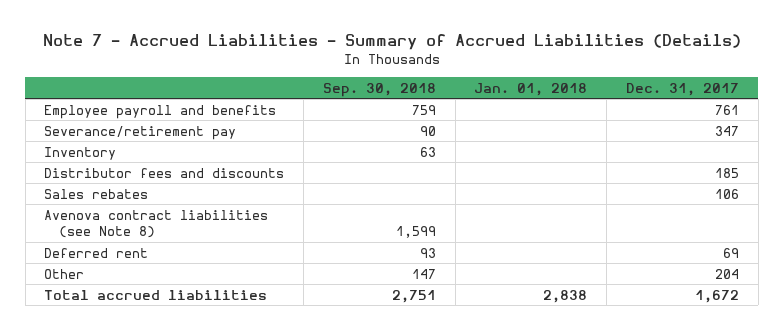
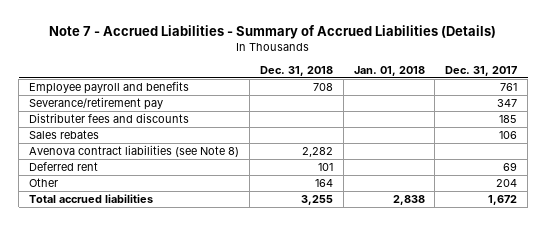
[322,82,436,97] Sep. 30, 2018 -> none
none -> [259,65,333,76] Dec. 31, 2018
[44,146,117,160] Inventory -> none
[44,167,285,178] Distributor fees and discounts -> [28,113,189,124] Distributer fees and discounts

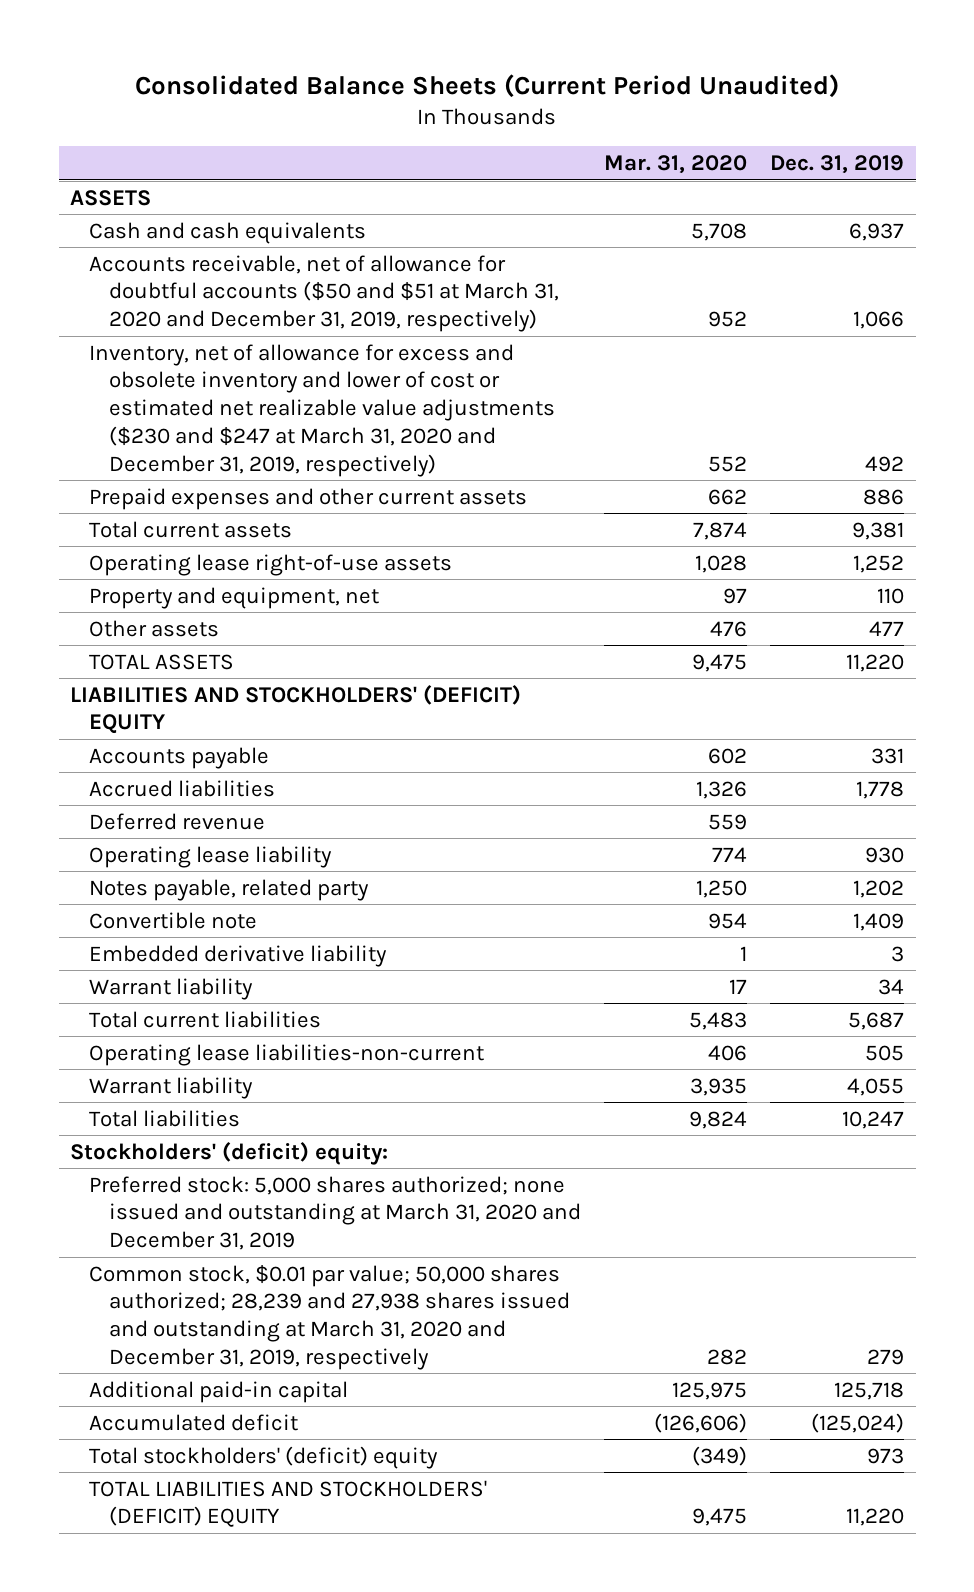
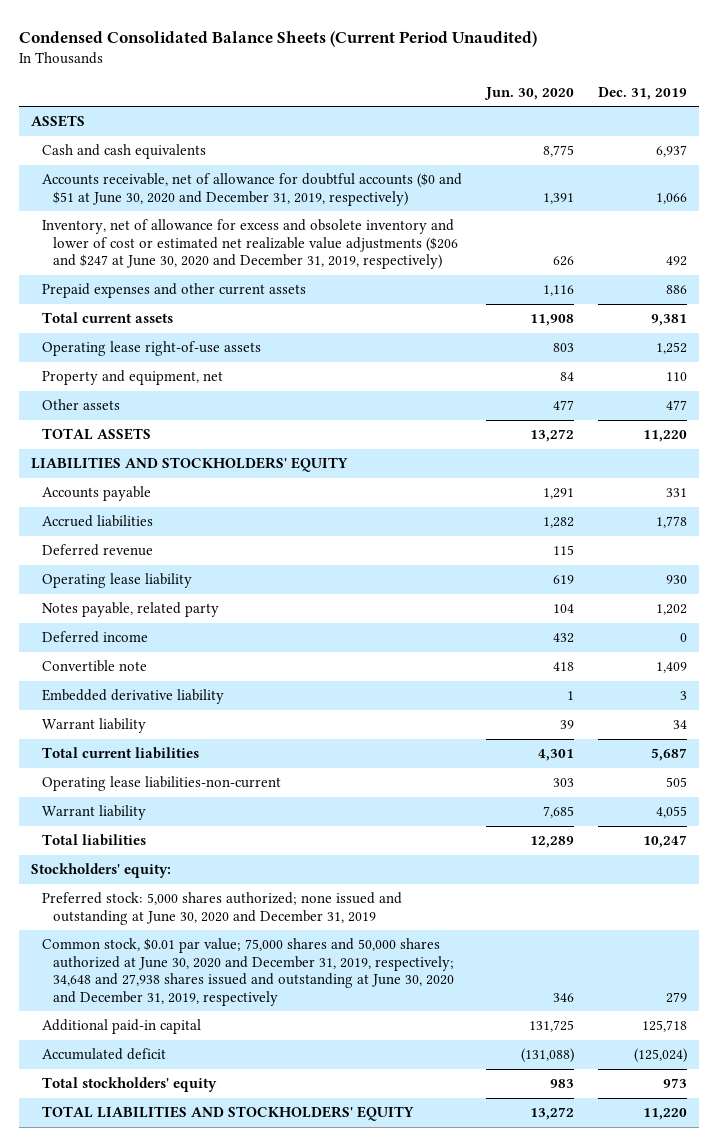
[135,73,840,98] Consolidated Balance Sheets (Current Period Unaudited) -> [19,30,538,47] Condensed Consolidated Balance Sheets (Current Period Unaudited)
[603,155,747,175] Mar. 31, 2020 -> none
none -> [484,87,575,101] Jun. 30, 2020
[89,254,559,333] Accounts receivable, net of allowance for doubtful accounts ($50 and $51 at March 31, 2020 and December 31, 2019, respectively) -> [42,173,463,206] Accounts receivable, net of allowance for doubtful accounts ($0 and $51 at June 30, 2020 and December 31, 2019, respectively)
[89,343,555,477] Inventory, net of allowance for excess and obsolete inventory and lower of cost or estimated net realizable value adjustments ($230 and $247 at March 31, 2020 and December 31, 2019, respectively) -> [42,219,459,270] Inventory, net of allowance for excess and obsolete inventory and lower of cost or estimated net realizable value adjustments ($206 and $247 at June 30, 2020 and December 31, 2019, respectively)
[70,684,522,735] LIABILITIES AND STOCKHOLDERS' (DEFICIT) EQUITY -> [31,457,349,473] LIABILITIES AND STOCKHOLDERS' EQUITY
none -> [42,631,149,644] Deferred income
[70,1141,389,1165] Stockholders' (deficit) equity: -> [31,863,172,879] Stockholders' equity:
[89,1175,581,1251] Preferred stock: 5,000 shares authorized; none issued and outstanding at March 31, 2020 and December 31, 2019 -> [42,892,403,925] Preferred stock: 5,000 shares authorized; none issued and outstanding at June 30, 2020 and December 31, 2019
[89,1264,570,1370] Common stock, $0.01 par value; 50,000 shares authorized; 28,239 and 27,938 shares issued and outstanding at March 31, 2020 and December 31, 2019, respectively -> [42,938,455,1007] Common stock, $0.01 par value; 75,000 shares and 50,000 shares authorized at June 30, 2020 and December 31, 2019, respectively; 34,648 and 27,938 shares issued and outstanding at June 30, 2020 and December 31, 2019, respectively
[89,1445,439,1469] Total stockholders' (deficit) equity -> [42,1077,218,1093] Total stockholders' equity
[89,1479,488,1528] TOTAL LIABILITIES AND STOCKHOLDERS' (DEFICIT) EQUITY -> [42,1106,415,1122] TOTAL LIABILITIES AND STOCKHOLDERS' EQUITY

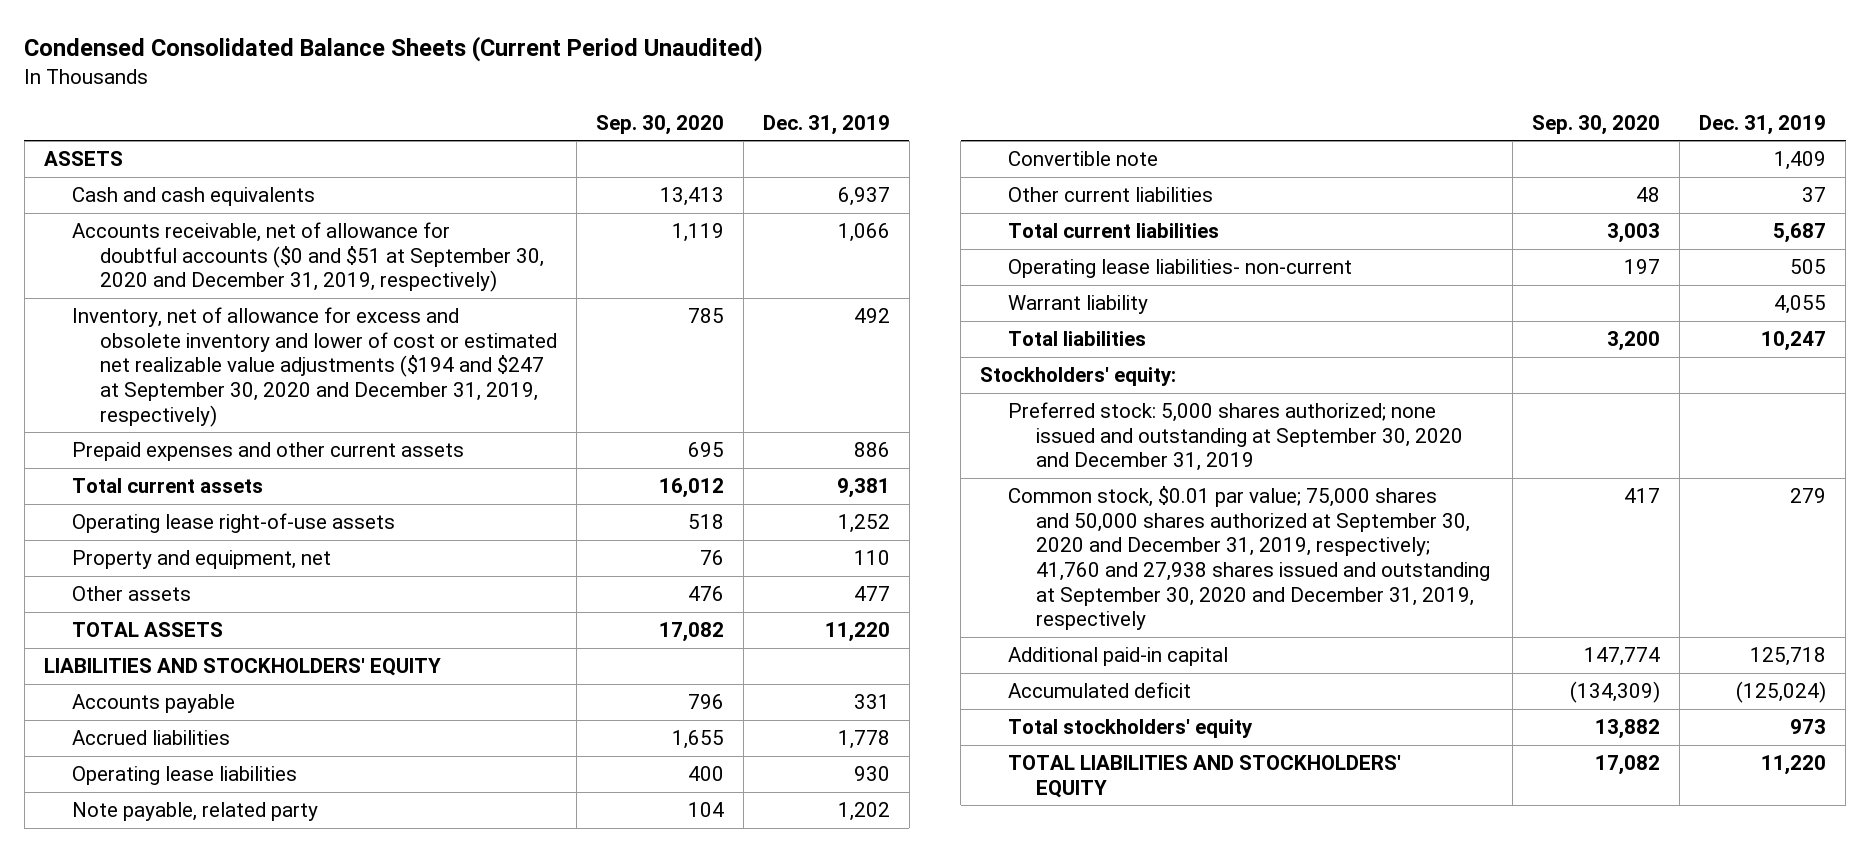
[484,87,575,101] Jun. 30, 2020 -> none
none -> [595,114,724,135] Sep. 30, 2020
[42,173,463,206] Accounts receivable, net of allowance for doubtful accounts ($0 and $51 at June 30, 2020 and December 31, 2019, respectively) -> [71,222,544,293] Accounts receivable, net of allowance for doubtful accounts ($0 and $51 at September 30, 2020 and December 31, 2019, respectively)
[42,219,459,270] Inventory, net of allowance for excess and obsolete inventory and lower of cost or estimated net realizable value adjustments ($206 and $247 at June 30, 2020 and December 31, 2019, respectively) -> [71,307,557,427] Inventory, net of allowance for excess and obsolete inventory and lower of cost or estimated net realizable value adjustments ($194 and $247 at September 30, 2020 and December 31, 2019, respectively)
[42,544,154,557] Deferred revenue -> none
[42,631,149,644] Deferred income -> none
[42,573,193,589] Operating lease liability -> [71,766,297,786] Operating lease liabilities
[42,602,220,618] Notes payable, related party -> [71,802,318,822] Note payable, related party
[42,689,225,705] Embedded derivative liability -> none
[42,718,147,734] Warrant liability -> none
none -> [1008,187,1214,203] Other current liabilities
[42,776,282,792] Operating lease liabilities-non-current -> [1008,259,1353,279] Operating lease liabilities- non-current
[42,892,403,925] Preferred stock: 5,000 shares authorized; none issued and outstanding at June 30, 2020 and December 31, 2019 -> [1008,402,1464,472] Preferred stock: 5,000 shares authorized; none issued and outstanding at September 30, 2020 and December 31, 2019
[42,938,455,1007] Common stock, $0.01 par value; 75,000 shares and 50,000 shares authorized at June 30, 2020 and December 31, 2019, respectively; 34,648 and 27,938 shares issued and outstanding at June 30, 2020 and December 31, 2019, respectively -> [1008,486,1491,631] Common stock, $0.01 par value; 75,000 shares and 50,000 shares authorized at September 30, 2020 and December 31, 2019, respectively; 41,760 and 27,938 shares issued and outstanding at September 30, 2020 and December 31, 2019, respectively

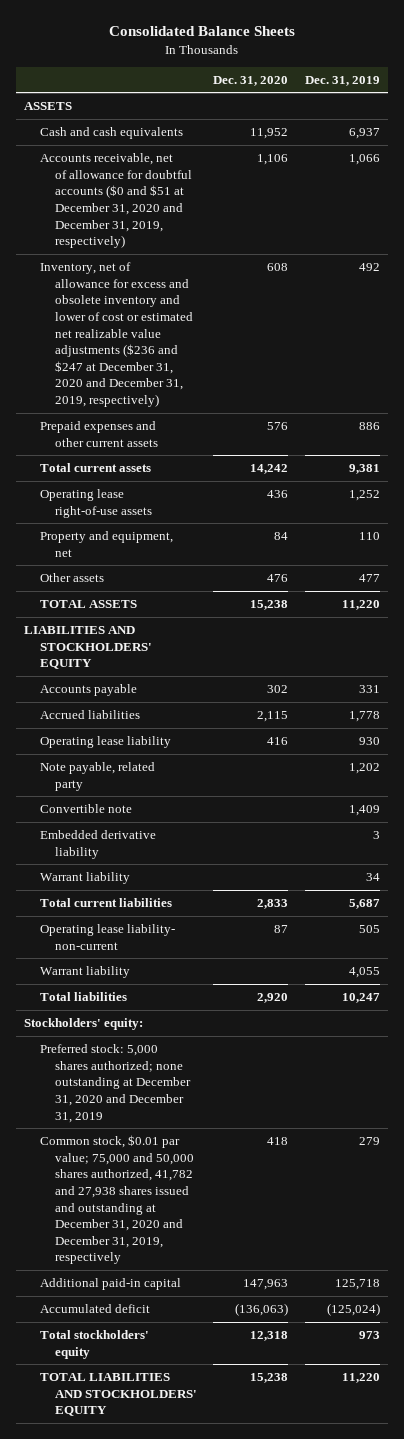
[24,36,764,63] Condensed Consolidated Balance Sheets (Current Period Unaudited) -> [109,26,296,37] Consolidated Balance Sheets
[595,114,724,135] Sep. 30, 2020 -> none
none -> [213,75,289,86] Dec. 31, 2020
[71,222,544,293] Accounts receivable, net of allowance for doubtful accounts ($0 and $51 at September 30, 2020 and December 31, 2019, respectively) -> [39,153,192,249] Accounts receivable, net of allowance for doubtful accounts ($0 and $51 at December 31, 2020 and December 31, 2019, respectively)
[71,307,557,427] Inventory, net of allowance for excess and obsolete inventory and lower of cost or estimated net realizable value adjustments ($194 and $247 at September 30, 2020 and December 31, 2019, respectively) -> [39,262,193,408] Inventory, net of allowance for excess and obsolete inventory and lower of cost or estimated net realizable value adjustments ($236 and $247 at December 31, 2020 and December 31, 2019, respectively)
[71,766,297,786] Operating lease liabilities -> [39,736,171,749] Operating lease liability
[1008,187,1214,203] Other current liabilities -> none
none -> [39,830,156,859] Embedded derivative liability
none -> [39,872,130,885] Warrant liability
[1008,259,1353,279] Operating lease liabilities- non-current -> [39,924,175,950] Operating lease liability- non-current
[1008,402,1464,472] Preferred stock: 5,000 shares authorized; none issued and outstanding at September 30, 2020 and December 31, 2019 -> [39,1044,191,1123] Preferred stock: 5,000 shares authorized; none outstanding at December 31, 2020 and December 31, 2019
[1008,486,1491,631] Common stock, $0.01 par value; 75,000 shares and 50,000 shares authorized at September 30, 2020 and December 31, 2019, respectively; 41,760 and 27,938 shares issued and outstanding at September 30, 2020 and December 31, 2019, respectively -> [39,1135,194,1265] Common stock, $0.01 par value; 75,000 and 50,000 shares authorized, 41,782 and 27,938 shares issued and outstanding at December 31, 2020 and December 31, 2019, respectively

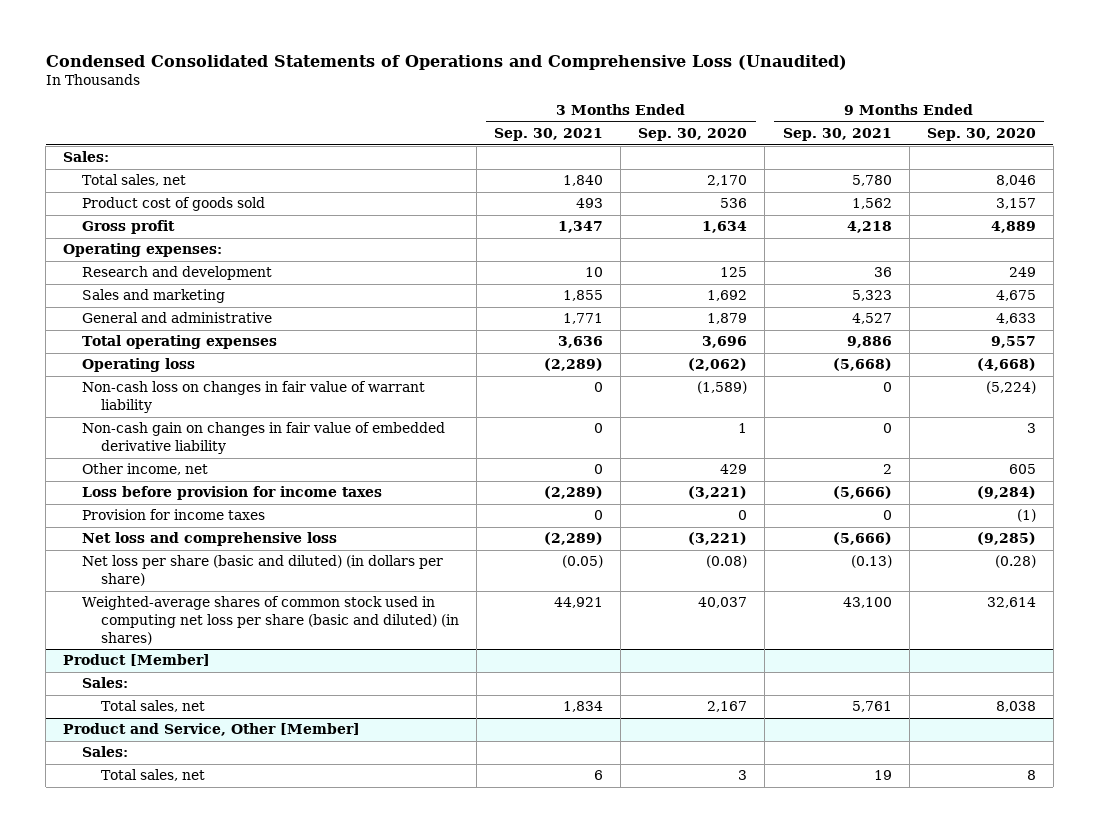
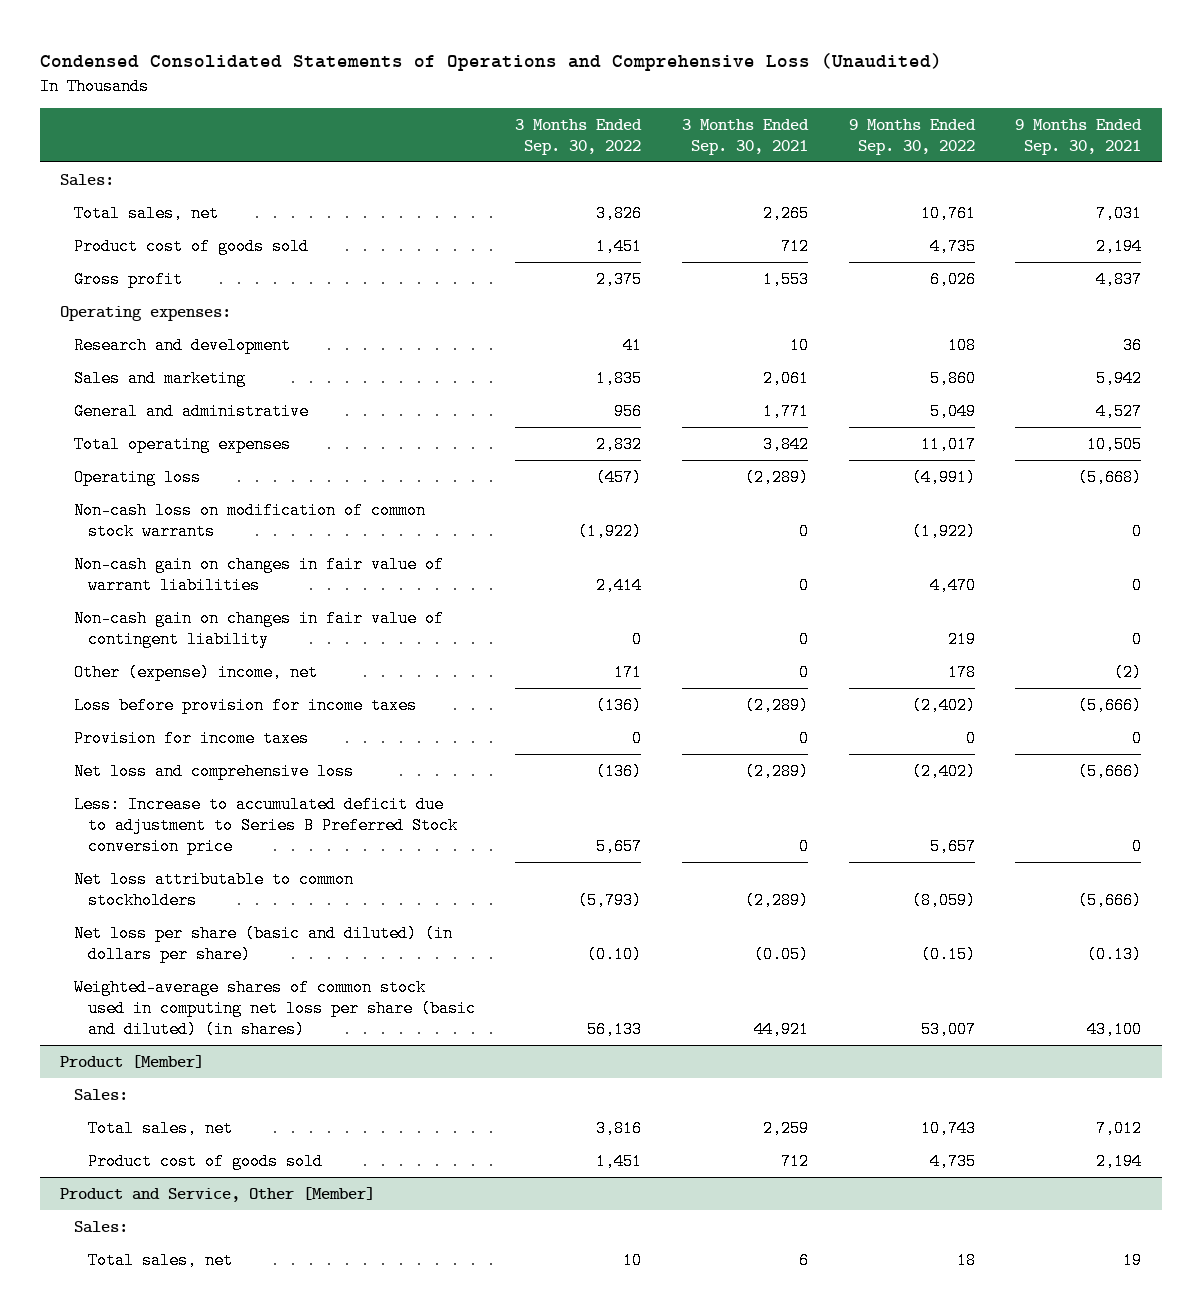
[638,128,748,142] Sep. 30, 2020 -> none
[926,128,1036,142] Sep. 30, 2020 -> none
none -> [515,118,643,155] 3 Months Ended Sep. 30, 2022
none -> [848,118,976,155] 9 Months Ended Sep. 30, 2022
[563,175,604,187] 1,840 -> [762,204,809,222] 2,265
[851,175,892,187] 5,780 -> [1096,204,1143,222] 7,031
[576,198,604,209] 493 -> [780,237,809,255] 712
[851,198,892,210] 1,562 -> [1096,237,1143,255] 2,194
[558,221,604,234] 1,347 -> [762,270,809,288] 1,553
[846,221,892,234] 4,218 -> [1096,270,1143,288] 4,837
[563,290,604,302] 1,855 -> [762,369,809,387] 2,061
[851,290,892,302] 5,323 -> [1096,369,1143,387] 5,942
[558,336,604,349] 3,636 -> [762,435,809,453] 3,842
[846,336,892,349] 9,886 -> [1087,435,1143,453] 10,505
none -> [73,501,426,540] Non-cash loss on modification of common stock warrants
[82,381,426,414] Non-cash loss on changes in fair value of warrant liability -> [73,555,444,594] Non-cash gain on changes in fair value of warrant liabilities
[82,422,446,455] Non-cash gain on changes in fair value of embedded derivative liability -> [73,609,444,648] Non-cash gain on changes in fair value of contingent liability
[82,463,209,476] Other income, net -> [73,663,318,681] Other (expense) income, net
[882,464,892,475] 2 -> [1114,663,1143,681] (2)
none -> [73,795,458,855] Less: Increase to accumulated deficit due to adjustment to Series B Preferred Stock conversion price
none -> [73,870,354,909] Net loss attributable to common stockholders
[563,701,604,713] 1,834 -> [762,1119,809,1137] 2,259
[851,701,892,713] 5,761 -> [1096,1119,1143,1137] 7,012
none -> [87,1152,323,1170] Product cost of goods sold

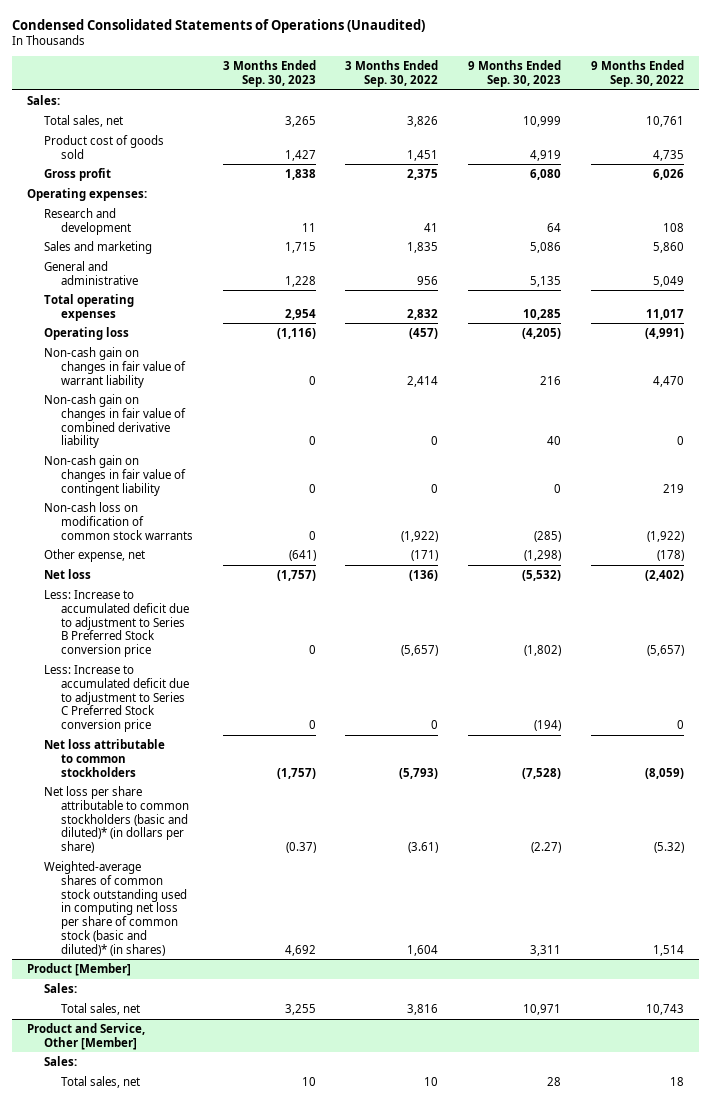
[39,53,942,72] Condensed Consolidated Statements of Operations and Comprehensive Loss (Unaudited) -> [12,18,426,33] Condensed Consolidated Statements of Operations (Unaudited)
[681,118,809,155] 3 Months Ended Sep. 30, 2021 -> none
[1015,118,1143,155] 9 Months Ended Sep. 30, 2021 -> none
none -> [222,60,316,88] 3 Months Ended Sep. 30, 2023
none -> [468,60,562,88] 9 Months Ended Sep. 30, 2023
[73,555,444,594] Non-cash gain on changes in fair value of warrant liabilities -> [43,346,186,388] Non-cash gain on changes in fair value of warrant liability
none -> [43,393,186,449] Non-cash gain on changes in fair value of combined derivative liability
[73,729,309,747] Provision for income taxes -> none
[73,762,354,780] Net loss and comprehensive loss -> none
[73,501,426,540] Non-cash loss on modification of common stock warrants -> [43,501,193,540] Non-cash loss on modification of common stock warrants
[73,663,318,681] Other (expense) income, net -> [43,548,145,562] Other expense, net
[614,663,643,681] 171 -> [411,549,439,561] (171)
[947,663,976,681] 178 -> [656,549,684,561] (178)
[73,696,417,714] Loss before provision for income taxes -> [43,568,91,579] Net loss
[596,837,643,855] 5,657 -> [401,645,439,657] (5,657)
[929,837,976,855] 5,657 -> [646,645,684,657] (5,657)
none -> [43,664,189,733] Less: Increase to accumulated deficit due to adjustment to Series C Preferred Stock conversion price
[73,924,453,963] Net loss per share (basic and diluted) (in dollars per share) -> [43,785,189,854] Net loss per share attributable to common stockholders (basic and diluted)* (in dollars per share)
[587,945,643,963] (0.10) -> [408,842,439,854] (3.61)
[920,945,976,963] (0.15) -> [653,842,684,854] (5.32)
[73,978,476,1038] Weighted-average shares of common stock used in computing net loss per share (basic and diluted) (in shares) -> [43,860,187,956] Weighted-average shares of common stock outstanding used in computing net loss per share of common stock (basic and diluted)* (in shares)
[587,1020,643,1038] 56,133 -> [407,944,439,956] 1,604
[920,1020,976,1038] 53,007 -> [652,944,684,956] 1,514
[87,1152,323,1170] Product cost of goods sold -> none

